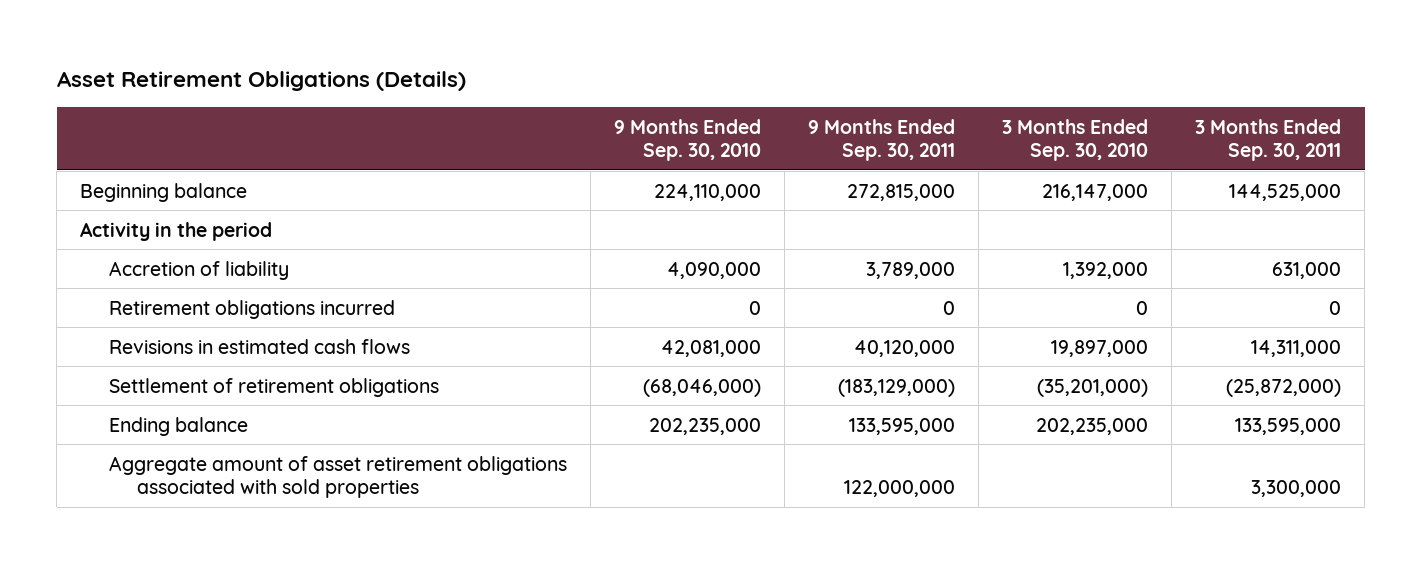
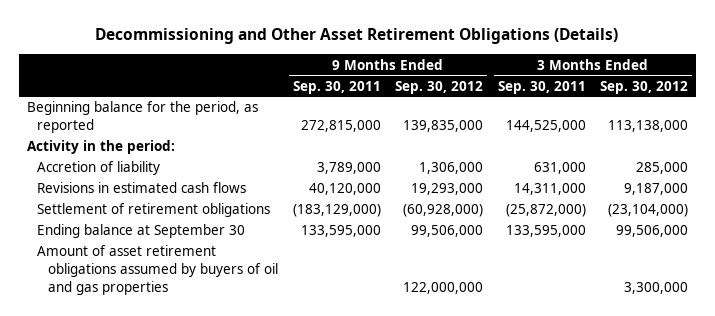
[56,71,466,92] Asset Retirement Obligations (Details) -> [95,28,619,45] Decommissioning and Other Asset Retirement Obligations (Details)
[613,118,761,162] 9 Months Ended Sep. 30, 2010 -> none
[1001,118,1148,162] 3 Months Ended Sep. 30, 2010 -> none
none -> [395,80,484,94] Sep. 30, 2012
none -> [600,80,689,94] Sep. 30, 2012
[80,182,248,202] Beginning balance -> [26,101,258,134] Beginning balance for the period, as reported
[80,221,273,241] Activity in the period -> [26,140,175,155] Activity in the period:
[108,299,395,319] Retirement obligations incurred -> none
[108,455,567,499] Aggregate amount of asset retirement obligations associated with sold properties -> none
[108,416,248,436] Ending balance -> [37,224,246,239] Ending balance at September 30
none -> [37,245,279,295] Amount of asset retirement obligations assumed by buyers of oil and gas properties

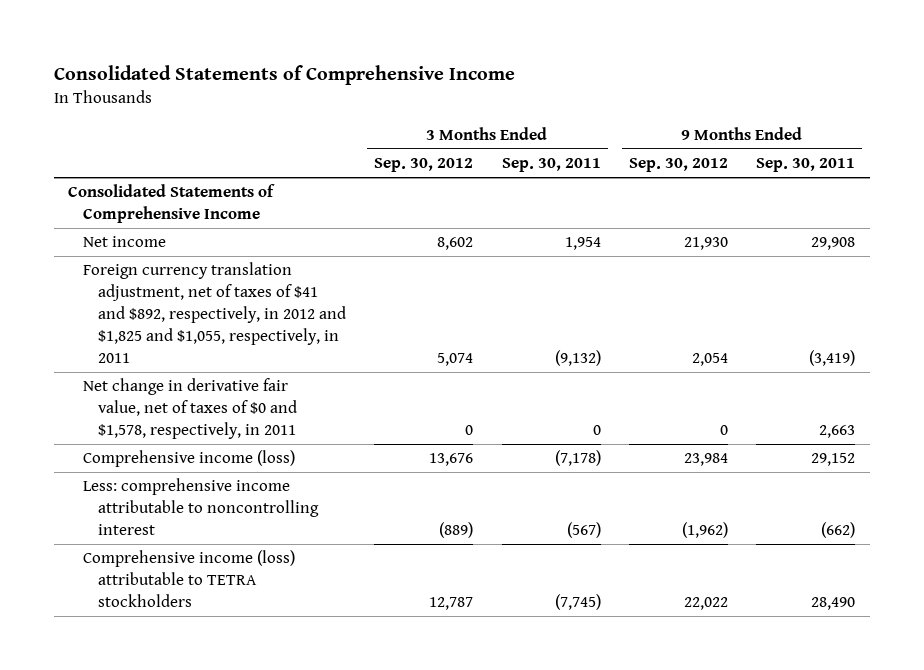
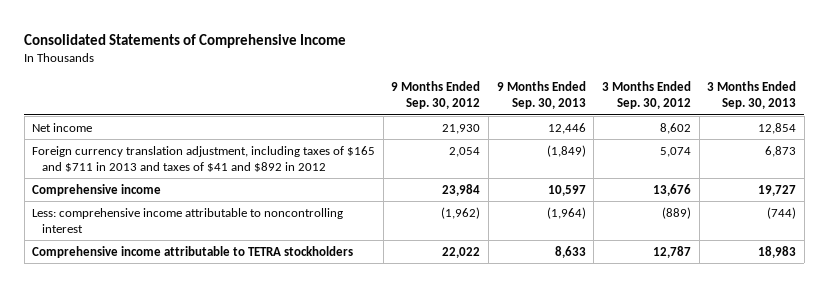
[501,157,601,172] Sep. 30, 2011 -> none
[756,157,856,172] Sep. 30, 2011 -> none
none -> [496,81,586,110] 9 Months Ended Sep. 30, 2013
none -> [707,81,797,110] 3 Months Ended Sep. 30, 2013
[68,184,276,224] Consolidated Statements of Comprehensive Income -> none
[83,378,297,440] Net change in derivative fair value, net of taxes of $0 and $1,578, respectively, in 2011 -> none
[83,262,346,363] Foreign currency translation adjustment, net of taxes of $41 and $892, respectively, in 2012 and $1,825 and $1,055, respectively, in 2011 -> [32,145,376,172] Foreign currency translation adjustment, including taxes of $165 and $711 in 2013 and taxes of $41 and $892 in 2012
[83,450,296,468] Comprehensive income (loss) -> [32,183,162,196] Comprehensive income
[83,550,296,608] Comprehensive income (loss) attributable to TETRA stockholders -> [32,245,354,258] Comprehensive income attributable to TETRA stockholders

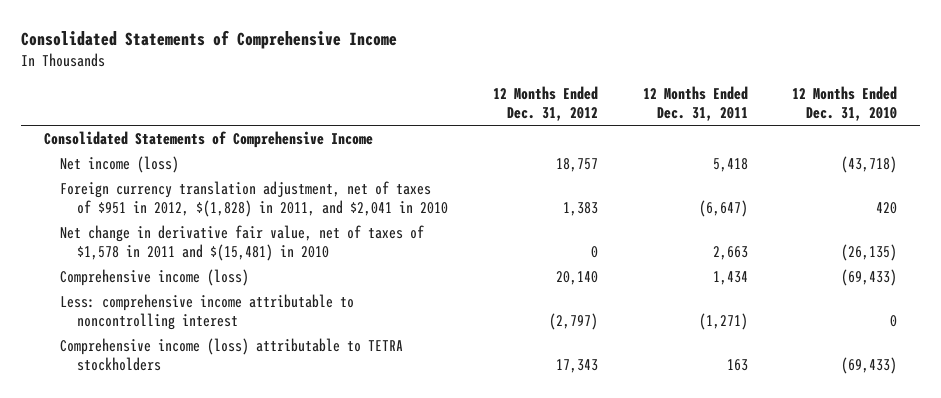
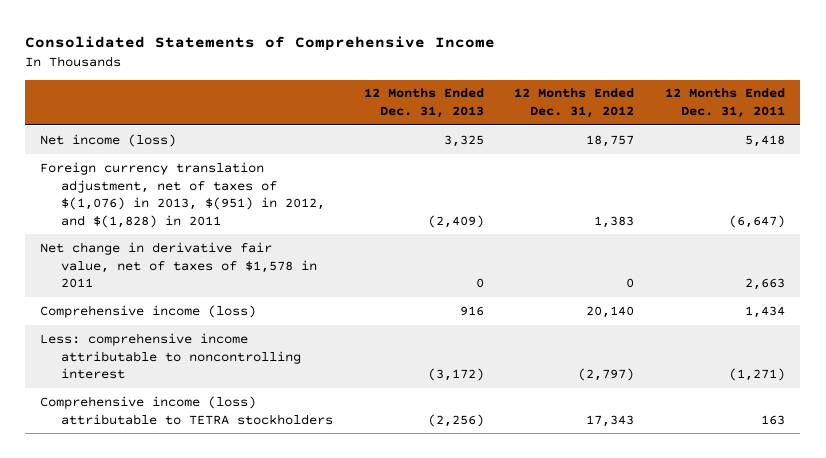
[792,85,898,122] 12 Months Ended Dec. 31, 2010 -> none
none -> [363,88,484,119] 12 Months Ended Dec. 31, 2013
[43,130,373,148] Consolidated Statements of Comprehensive Income -> none
[60,180,449,218] Foreign currency translation adjustment, net of taxes of $951 in 2012, $(1,828) in 2011, and $2,041 in 2010 -> [40,161,326,228] Foreign currency translation adjustment, net of taxes of $(1,076) in 2013, $(951) in 2012, and $(1,828) in 2011
[60,224,425,262] Net change in derivative fair value, net of taxes of $1,578 in 2011 and $(15,481) in 2010 -> [40,241,318,289] Net change in derivative fair value, net of taxes of $1,578 in 2011

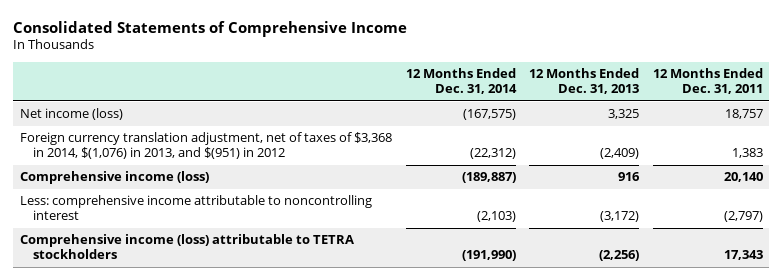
[514,88,635,119] 12 Months Ended Dec. 31, 2012 -> none
none -> [405,68,517,95] 12 Months Ended Dec. 31, 2014
[40,241,318,289] Net change in derivative fair value, net of taxes of $1,578 in 2011 -> none
[745,134,786,147] 5,418 -> [724,109,763,120] 18,757
[40,161,326,228] Foreign currency translation adjustment, net of taxes of $(1,076) in 2013, $(951) in 2012, and $(1,828) in 2011 -> [19,132,392,160] Foreign currency translation adjustment, net of taxes of $3,368 in 2014, $(1,076) in 2013, and $(951) in 2012
[729,214,786,228] (6,647) -> [731,148,763,159] 1,383
[745,305,786,318] 1,434 -> [723,172,763,183] 20,140
[729,368,786,382] (1,271) -> [723,211,763,223] (2,797)
[761,414,786,425] 163 -> [723,250,763,261] 17,343

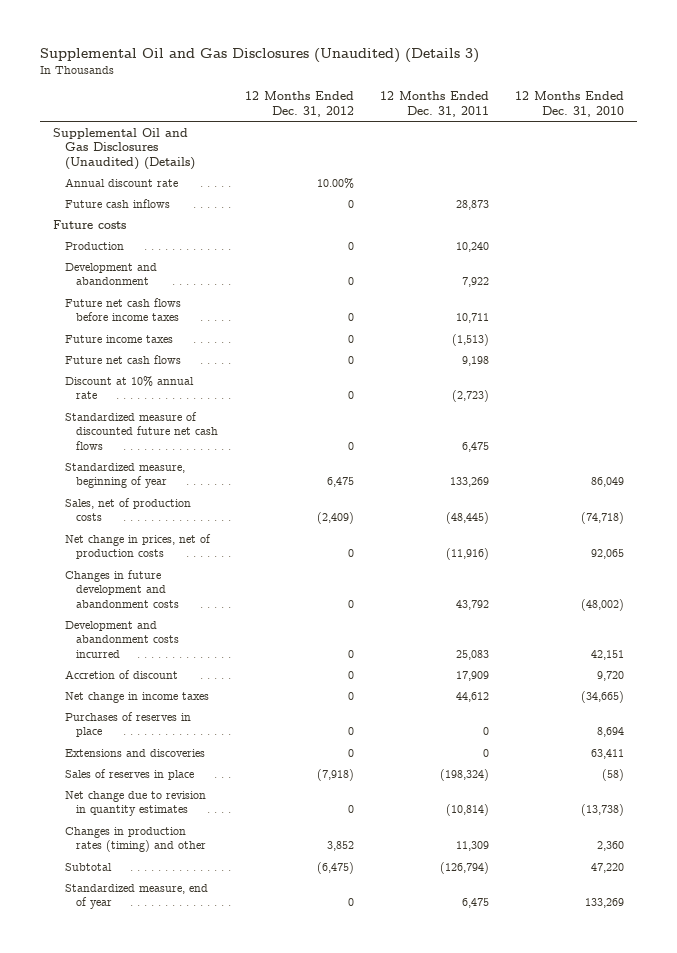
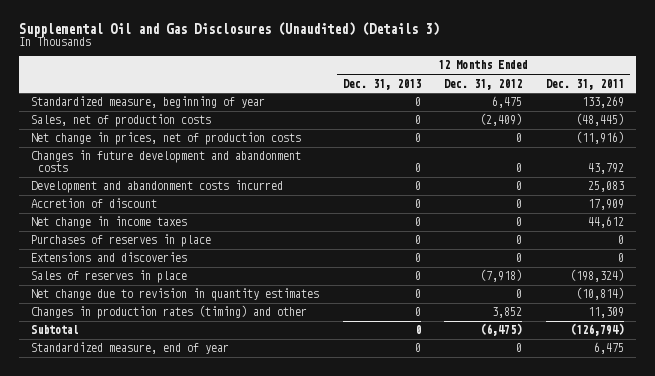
[515,90,625,117] 12 Months Ended Dec. 31, 2010 -> none
none -> [342,78,421,90] Dec. 31, 2013
[52,127,195,170] Supplemental Oil and Gas Disclosures (Unaudited) (Details) -> none
[64,177,178,187] Annual discount rate -> none
[64,198,170,208] Future cash inflows -> none
[52,219,126,229] Future costs -> none
[64,241,124,250] Production -> none
[64,262,157,286] Development and abandonment -> none
[64,297,181,322] Future net cash flows before income taxes -> none
[64,334,173,343] Future income taxes -> none
[64,354,181,364] Future net cash flows -> none
[64,375,194,400] Discount at 10% annual rate -> none
[64,411,219,450] Standardized measure of discounted future net cash flows -> none

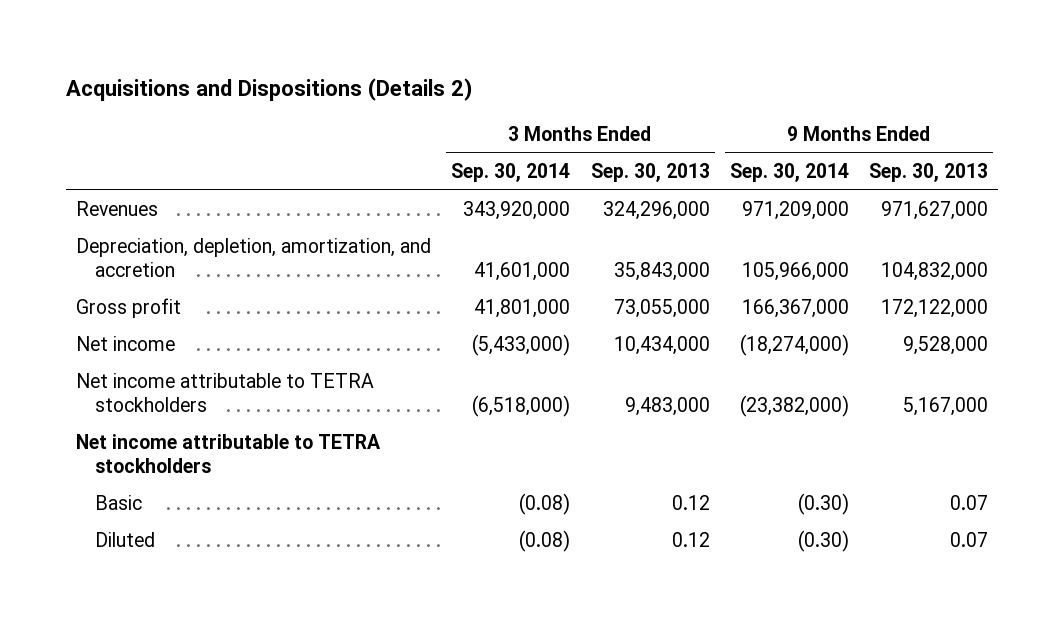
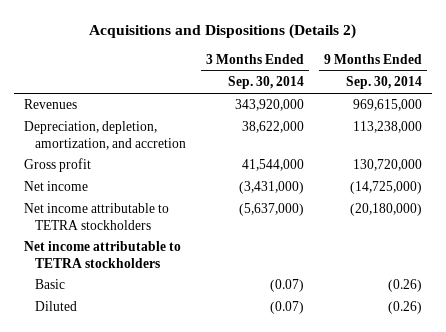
[590,162,710,182] Sep. 30, 2013 -> none
[868,162,988,182] Sep. 30, 2013 -> none
[741,201,849,221] 971,209,000 -> [353,99,423,112] 969,615,000
[474,261,571,281] 41,601,000 -> [241,121,304,134] 38,622,000
[741,261,849,281] 105,966,000 -> [353,121,423,134] 113,238,000
[474,299,571,319] 41,801,000 -> [241,159,304,172] 41,544,000
[741,299,849,319] 166,367,000 -> [353,159,423,172] 130,720,000
[472,334,571,357] (5,433,000) -> [238,181,304,195] (3,431,000)
[739,334,849,357] (18,274,000) -> [350,181,423,195] (14,725,000)
[472,394,571,417] (6,518,000) -> [238,203,304,217] (5,637,000)
[739,394,849,417] (23,382,000) -> [350,203,423,217] (20,180,000)
[519,493,571,516] (0.08) -> [269,279,304,293] (0.07)
[797,493,849,516] (0.30) -> [388,279,423,293] (0.26)
[519,530,571,553] (0.08) -> [269,301,304,315] (0.07)
[797,530,849,553] (0.30) -> [388,301,423,315] (0.26)

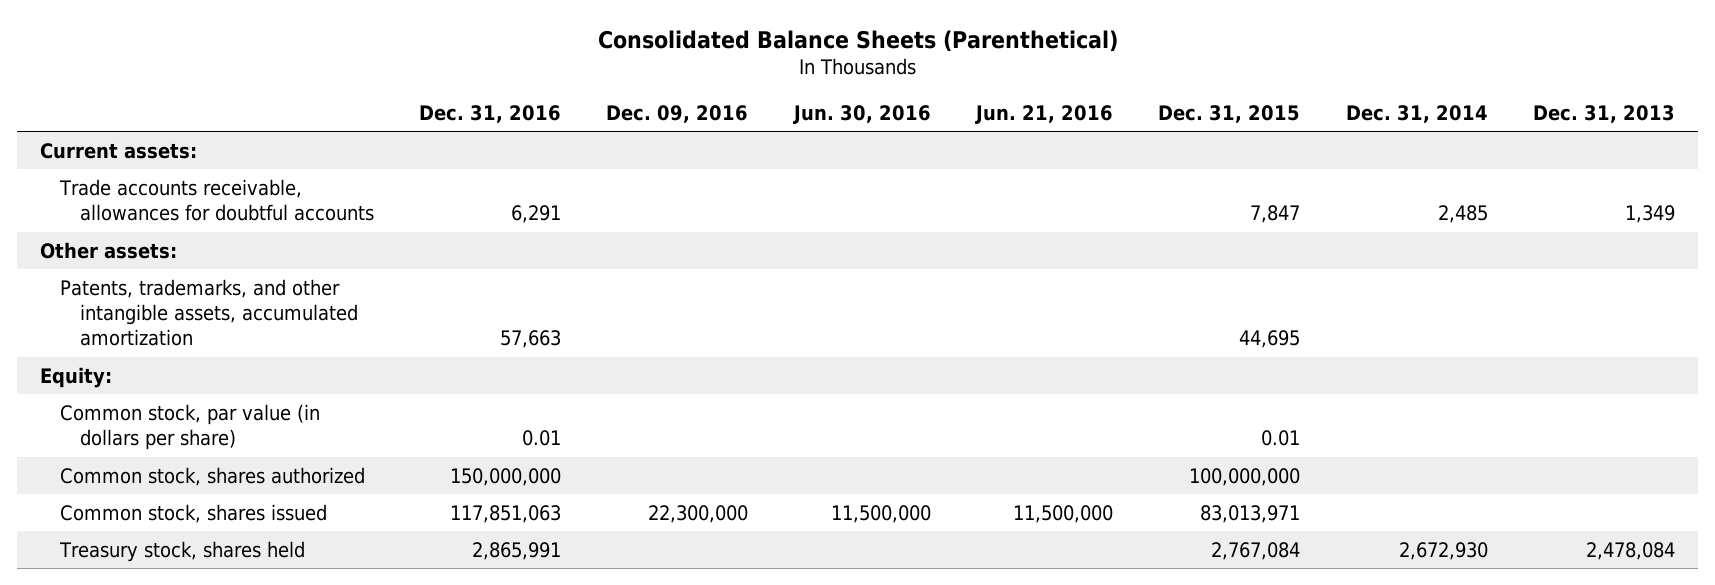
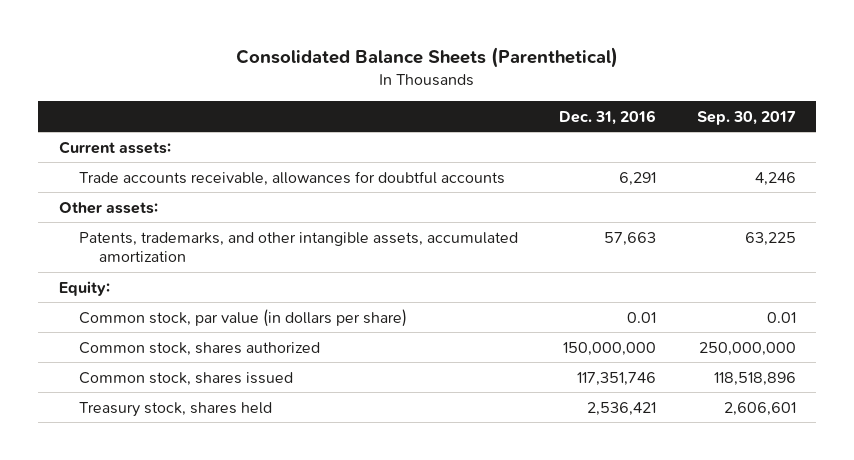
[606,104,749,123] Dec. 09, 2016 -> none
[792,104,931,124] Jun. 30, 2016 -> none
[975,104,1114,124] Jun. 21, 2016 -> none
[1158,104,1301,123] Dec. 31, 2015 -> none
[1345,104,1488,123] Dec. 31, 2014 -> none
[1533,104,1676,123] Dec. 31, 2013 -> none
none -> [696,110,796,125] Sep. 30, 2017
[449,504,561,523] 117,851,063 -> [576,371,656,386] 117,351,746
[471,541,561,560] 2,865,991 -> [586,401,656,416] 2,536,421

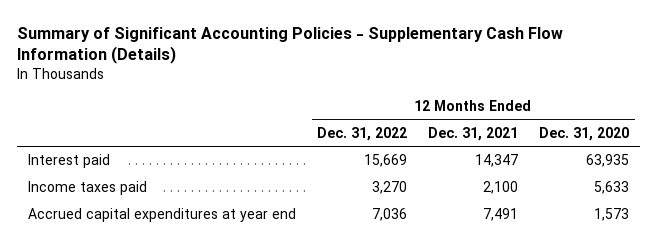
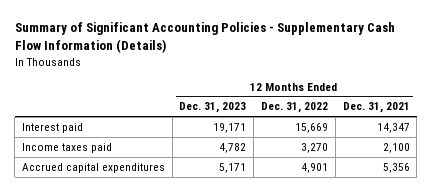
[539,126,630,141] Dec. 31, 2020 -> none
none -> [179,102,247,114] Dec. 31, 2023
[27,208,296,223] Accrued capital expenditures at year end -> [21,162,165,173] Accrued capital expenditures
[372,208,408,222] 7,036 -> [300,162,328,173] 4,901
[483,208,519,222] 7,491 -> [382,162,410,173] 5,356

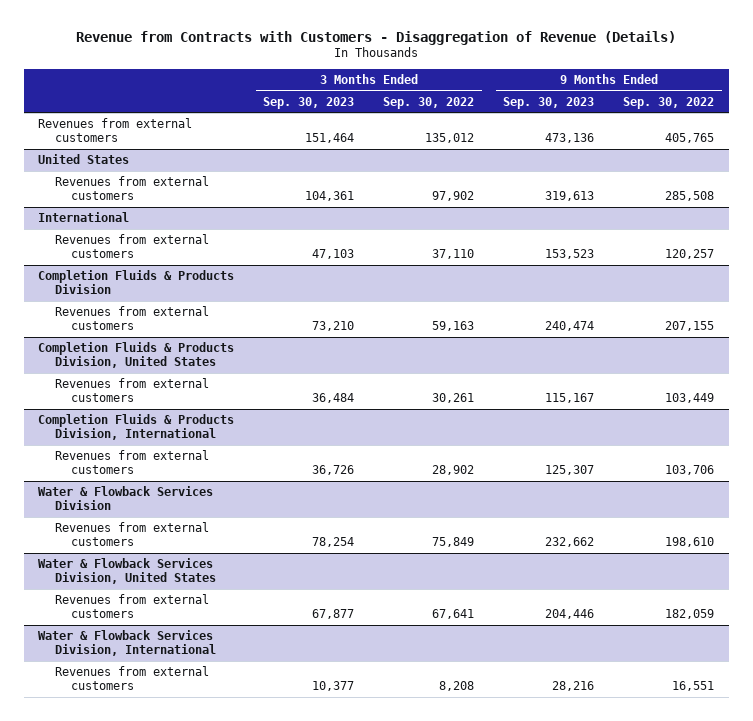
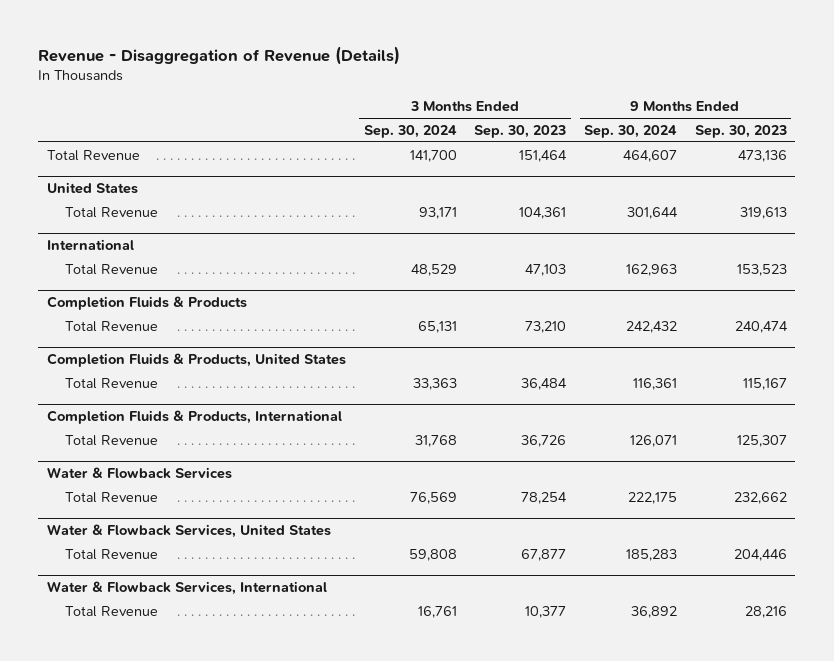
[76,30,677,45] Revenue from Contracts with Customers - Disaggregation of Revenue (Details) -> [38,45,401,65] Revenue - Disaggregation of Revenue (Details)
[383,96,475,109] Sep. 30, 2022 -> none
[623,96,715,109] Sep. 30, 2022 -> none
none -> [363,124,457,138] Sep. 30, 2024
none -> [583,124,677,138] Sep. 30, 2024
[38,118,193,143] Revenues from external customers -> [47,149,141,161] Total Revenue
[54,176,209,201] Revenues from external customers -> [64,206,158,218] Total Revenue
[54,234,209,259] Revenues from external customers -> [64,263,158,275] Total Revenue
[38,270,235,295] Completion Fluids & Products Division -> [47,296,248,311] Completion Fluids & Products
[54,306,209,331] Revenues from external customers -> [64,320,158,332] Total Revenue
[38,342,235,369] Completion Fluids & Products Division, United States -> [47,353,347,368] Completion Fluids & Products, United States
[54,378,209,403] Revenues from external customers -> [64,377,158,389] Total Revenue
[38,414,235,441] Completion Fluids & Products Division, International -> [47,410,343,425] Completion Fluids & Products, International
[54,450,209,475] Revenues from external customers -> [64,434,158,446] Total Revenue
[38,486,214,511] Water & Flowback Services Division -> [47,467,233,480] Water & Flowback Services
[54,522,209,547] Revenues from external customers -> [64,491,158,503] Total Revenue
[38,558,216,585] Water & Flowback Services Division, United States -> [47,524,332,539] Water & Flowback Services, United States
[54,594,209,619] Revenues from external customers -> [64,548,158,560] Total Revenue
[38,630,216,657] Water & Flowback Services Division, International -> [47,581,328,596] Water & Flowback Services, International
[54,666,209,691] Revenues from external customers -> [64,605,158,617] Total Revenue

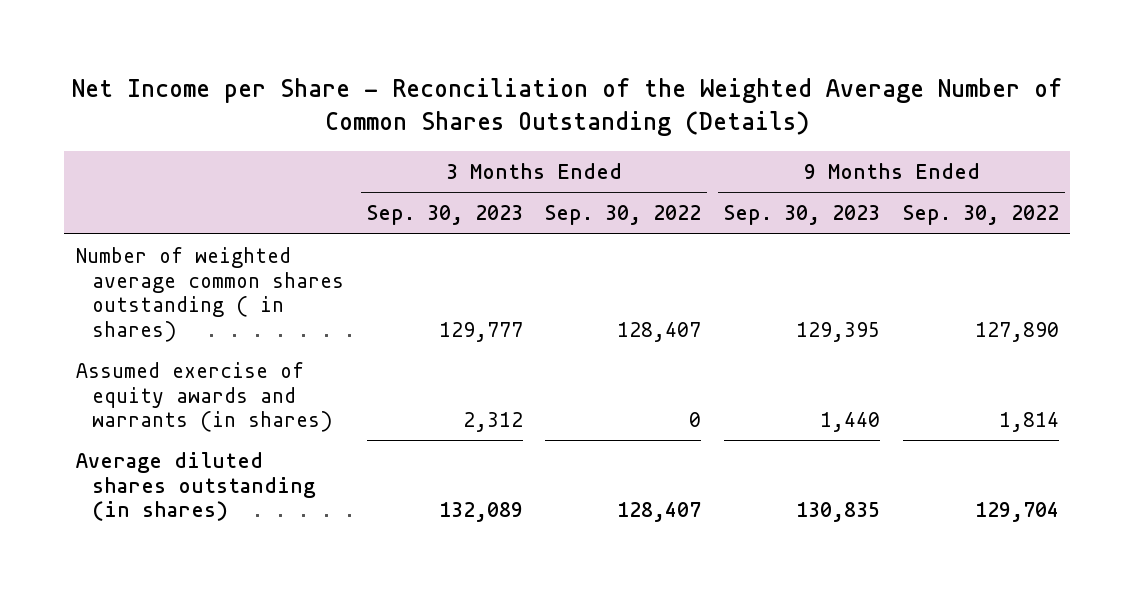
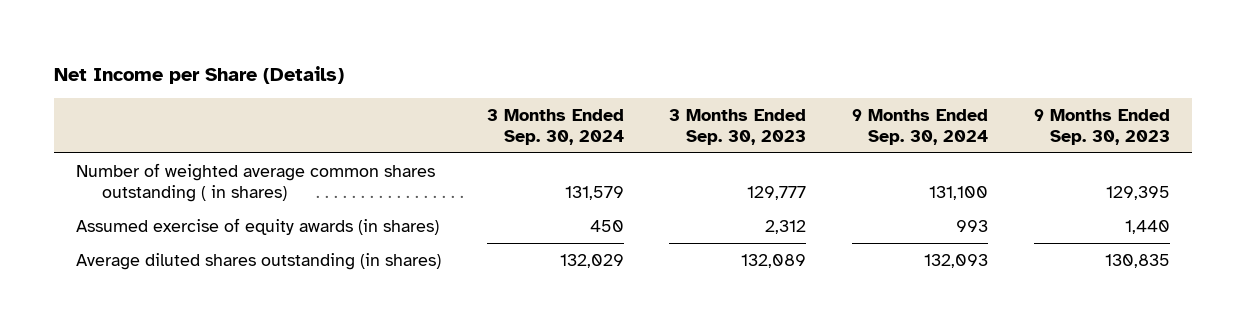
[72,78,1063,136] Net Income per Share - Reconciliation of the Weighted Average Number of Common Shares Outstanding (Details) -> [53,65,344,84] Net Income per Share (Details)
[545,205,702,226] Sep. 30, 2022 -> none
[902,205,1059,226] Sep. 30, 2022 -> none
none -> [486,109,624,145] 3 Months Ended Sep. 30, 2024
none -> [852,109,989,145] 9 Months Ended Sep. 30, 2024
[75,361,333,433] Assumed exercise of equity awards and warrants (in shares) -> [76,217,440,235] Assumed exercise of equity awards (in shares)

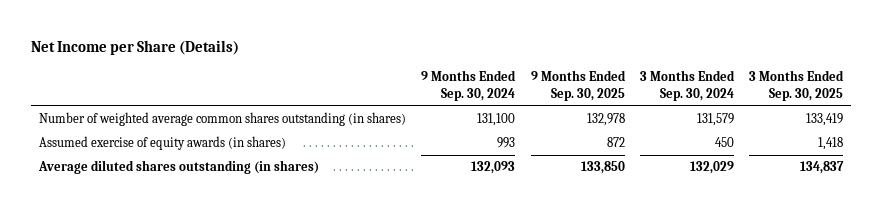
[669,109,807,145] 3 Months Ended Sep. 30, 2023 -> none
[1033,109,1170,145] 9 Months Ended Sep. 30, 2023 -> none
none -> [530,70,626,102] 9 Months Ended Sep. 30, 2025
none -> [749,70,845,102] 3 Months Ended Sep. 30, 2025
[76,162,436,202] Number of weighted average common shares outstanding ( in shares) -> [38,112,406,127] Number of weighted average common shares outstanding (in shares)

